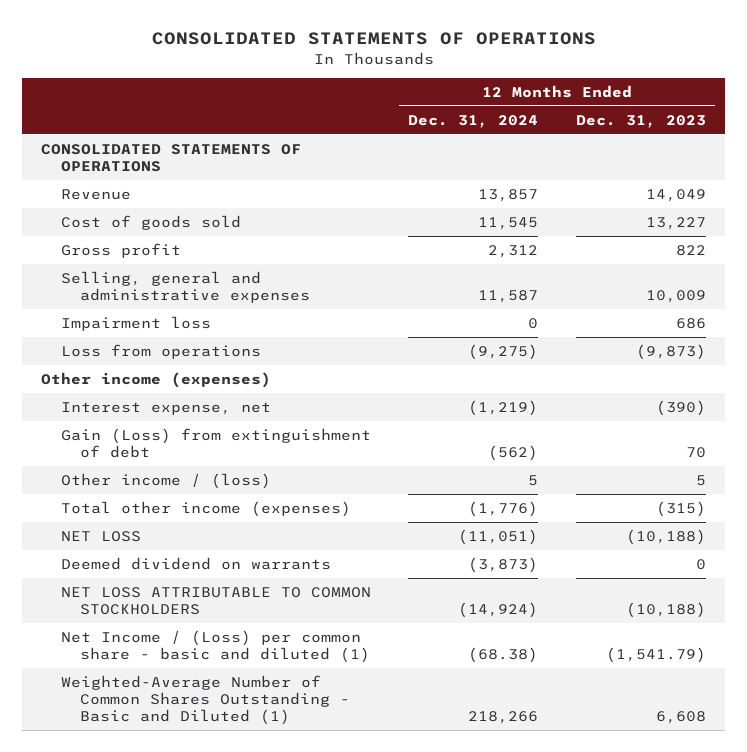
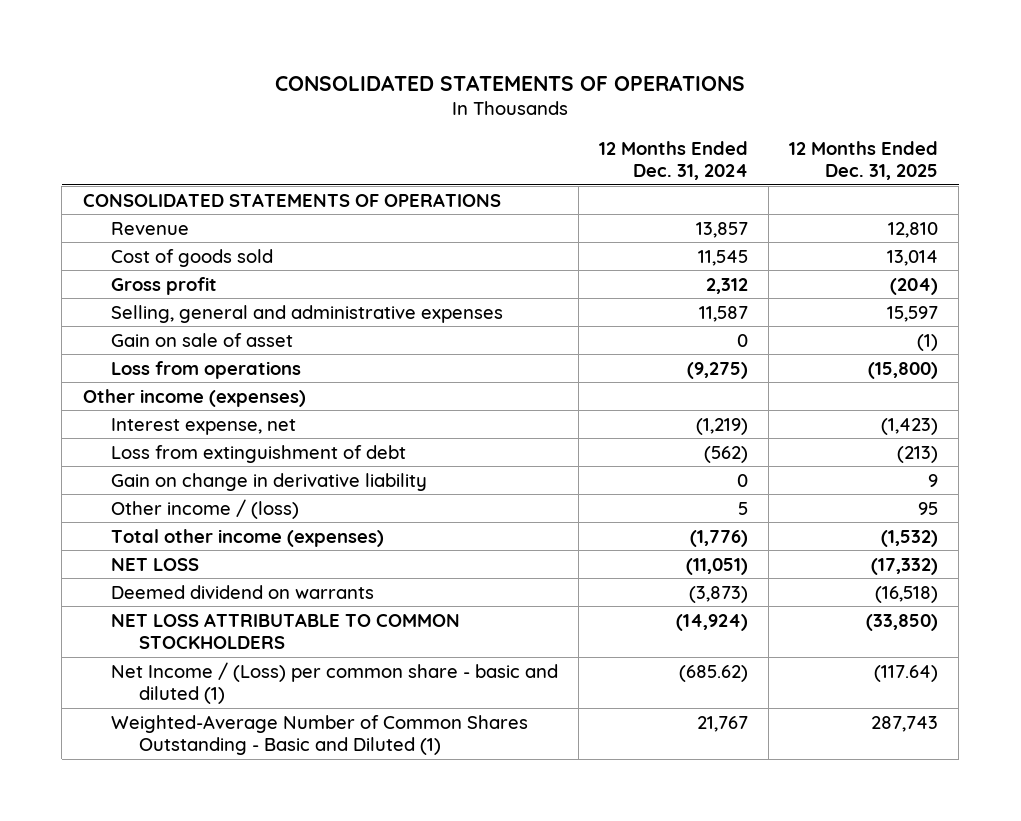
[576,114,707,128] Dec. 31, 2023 -> none
none -> [789,140,939,181] 12 Months Ended Dec. 31, 2025
[60,316,211,332] Impairment loss -> none
none -> [110,332,293,347] Gain on sale of asset
[60,428,371,458] Gain (Loss) from extinguishment of debt -> [110,444,406,463] Loss from extinguishment of debt
none -> [110,472,427,491] Gain on change in derivative liability
[468,646,539,663] (68.38) -> [679,664,749,682] (685.62)
[468,710,539,724] 218,266 -> [697,715,749,732] 21,767

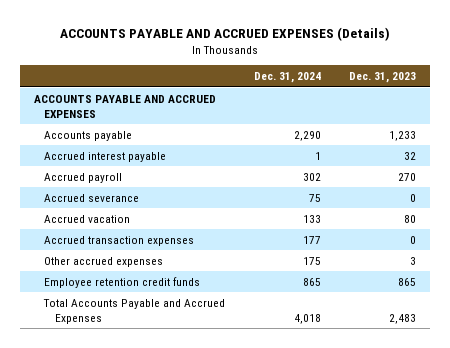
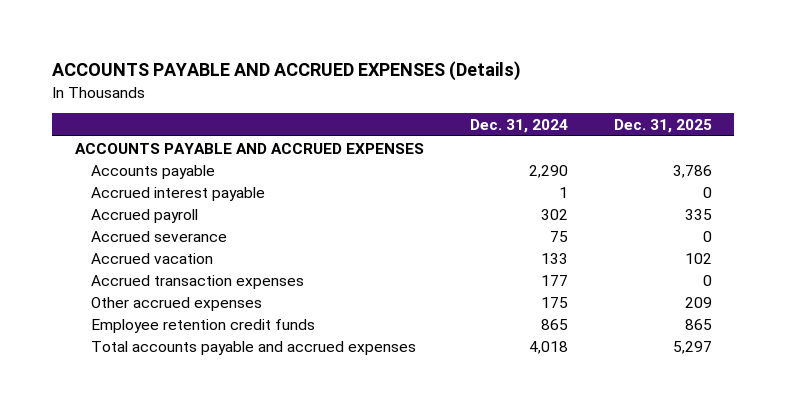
[348,72,416,84] Dec. 31, 2023 -> none
none -> [613,119,712,134] Dec. 31, 2025
[43,298,226,324] Total Accounts Payable and Accrued Expenses -> [90,340,416,355] Total accounts payable and accrued expenses

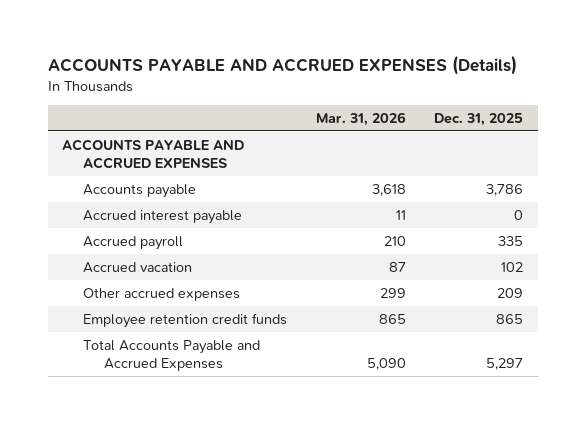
[469,119,568,134] Dec. 31, 2024 -> none
none -> [315,112,406,127] Mar. 31, 2026
[90,230,227,242] Accrued severance -> none
[90,274,304,289] Accrued transaction expenses -> none
[90,340,416,355] Total accounts payable and accrued expenses -> [83,339,261,371] Total Accounts Payable and Accrued Expenses

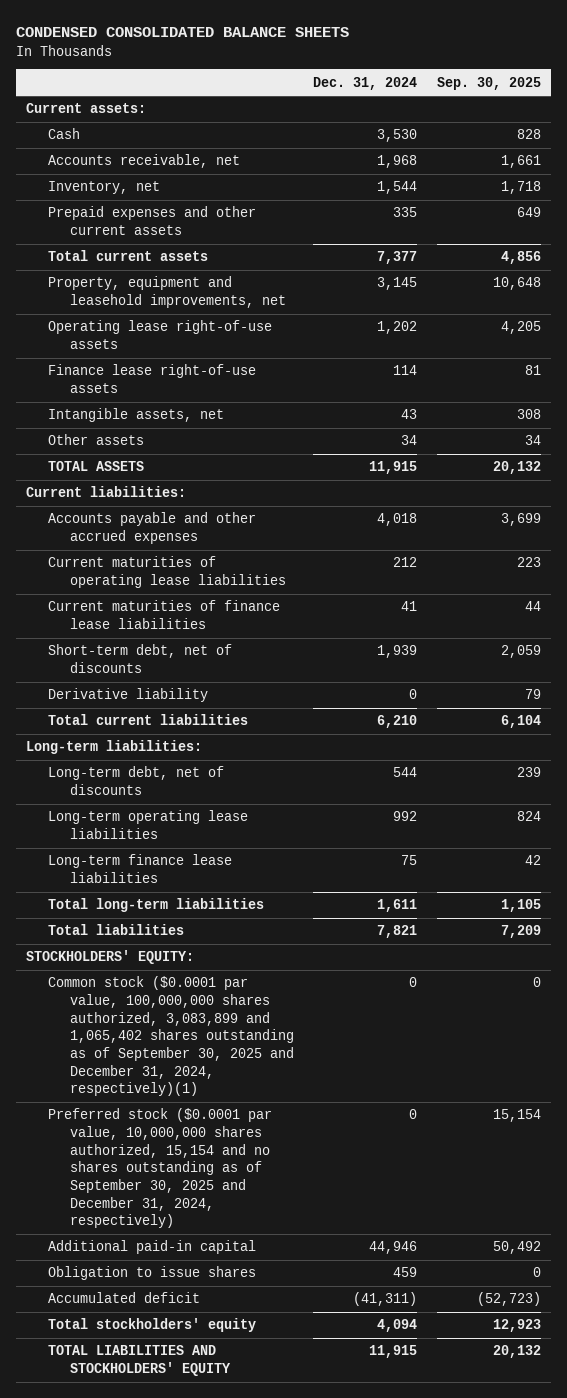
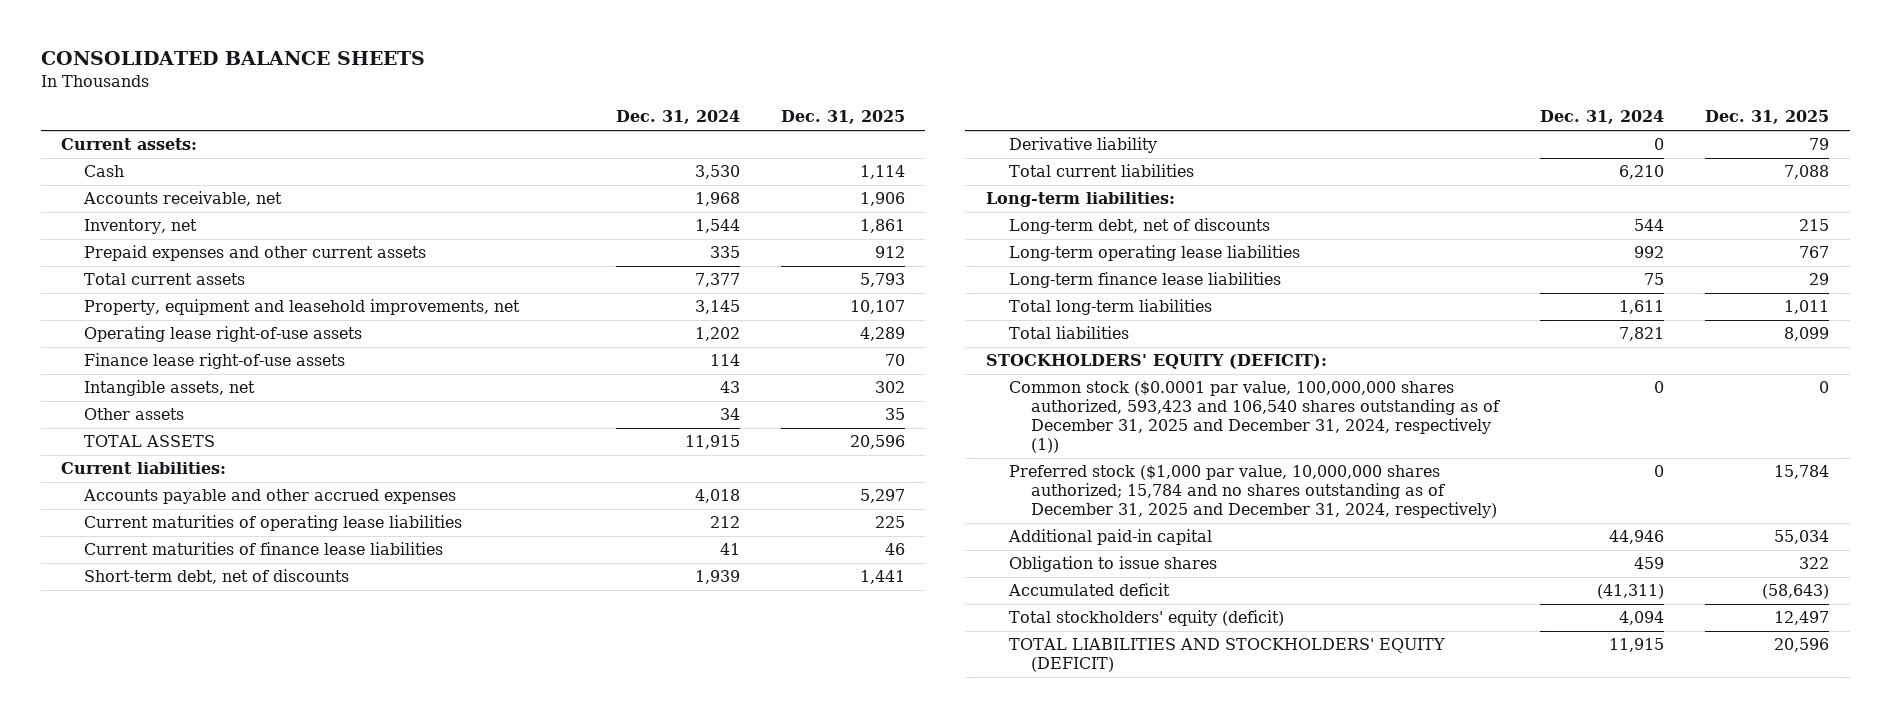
[16,27,350,38] CONDENSED CONSOLIDATED BALANCE SHEETS -> [40,51,425,66] CONSOLIDATED BALANCE SHEETS
[436,76,541,90] Sep. 30, 2025 -> none
none -> [780,110,905,125] Dec. 31, 2025
[25,950,194,965] STOCKHOLDERS' EQUITY: -> [985,354,1327,370] STOCKHOLDERS' EQUITY (DEFICIT):
[47,976,294,1097] Common stock ($0.0001 par value, 100,000,000 shares authorized, 3,083,899 and 1,065,402 shares outstanding as of September 30, 2025 and December 31, 2024, respectively)(1) -> [1008,381,1501,454] Common stock ($0.0001 par value, 100,000,000 shares authorized, 593,423 and 106,540 shares outstanding as of December 31, 2025 and December 31, 2024, respectively (1))
[47,1108,272,1229] Preferred stock ($0.0001 par value, 10,000,000 shares authorized, 15,154 and no shares outstanding as of September 30, 2025 and December 31, 2024, respectively) -> [1008,465,1498,519] Preferred stock ($1,000 par value, 10,000,000 shares authorized; 15,784 and no shares outstanding as of December 31, 2025 and December 31, 2024, respectively)
[47,1318,256,1333] Total stockholders' equity -> [1008,610,1284,627] Total stockholders' equity (deficit)
[47,1345,231,1377] TOTAL LIABILITIES AND STOCKHOLDERS' EQUITY -> [1008,638,1445,673] TOTAL LIABILITIES AND STOCKHOLDERS' EQUITY (DEFICIT)

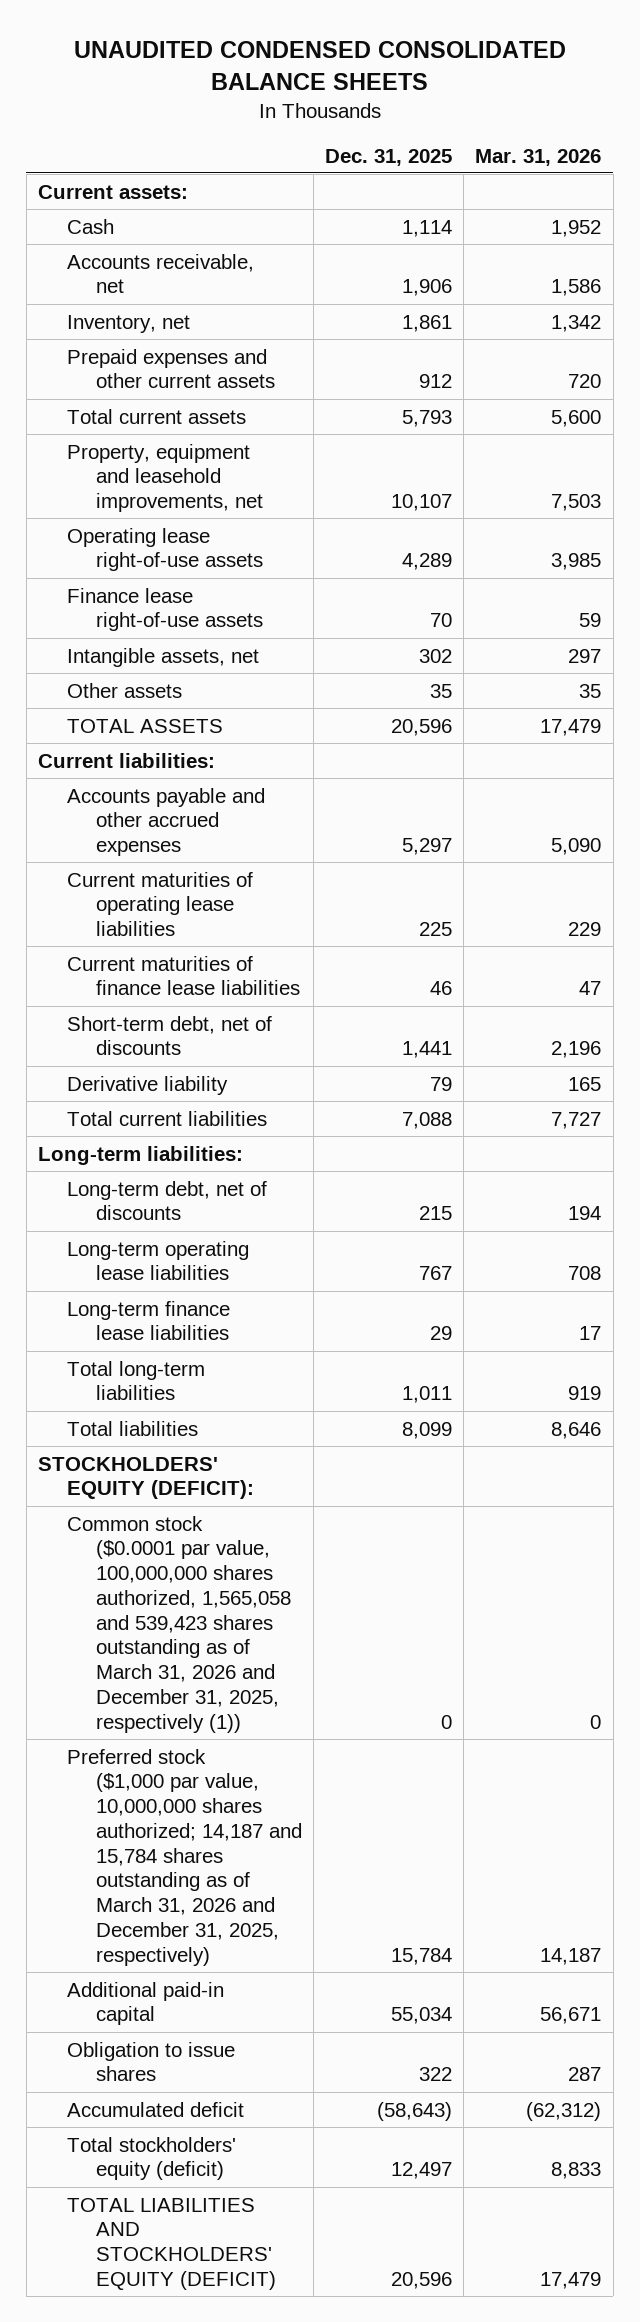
[40,51,425,66] CONSOLIDATED BALANCE SHEETS -> [73,41,566,90] UNAUDITED CONDENSED CONSOLIDATED BALANCE SHEETS
[615,110,740,125] Dec. 31, 2024 -> none
none -> [475,148,602,166] Mar. 31, 2026
[1008,381,1501,454] Common stock ($0.0001 par value, 100,000,000 shares authorized, 593,423 and 106,540 shares outstanding as of December 31, 2025 and December 31, 2024, respectively (1)) -> [67,1515,292,1733] Common stock ($0.0001 par value, 100,000,000 shares authorized, 1,565,058 and 539,423 shares outstanding as of March 31, 2026 and December 31, 2025, respectively (1))
[1008,465,1498,519] Preferred stock ($1,000 par value, 10,000,000 shares authorized; 15,784 and no shares outstanding as of December 31, 2025 and December 31, 2024, respectively) -> [67,1748,303,1966] Preferred stock ($1,000 par value, 10,000,000 shares authorized; 14,187 and 15,784 shares outstanding as of March 31, 2026 and December 31, 2025, respectively)

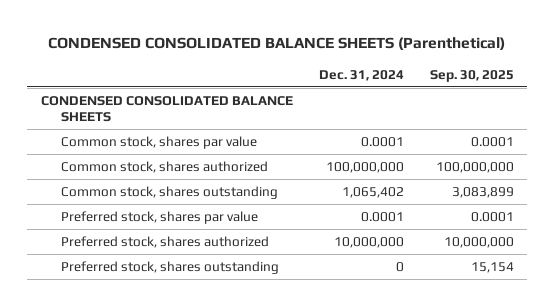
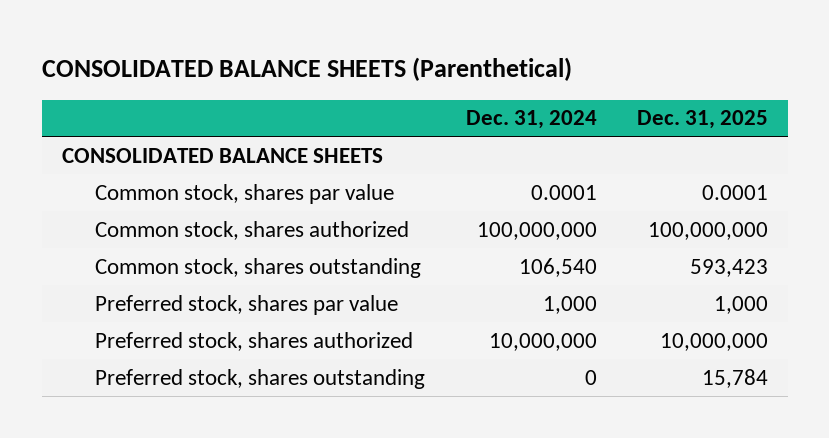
[48,37,506,51] CONDENSED CONSOLIDATED BALANCE SHEETS (Parenthetical) -> [41,56,572,81] CONSOLIDATED BALANCE SHEETS (Parenthetical)
[430,69,515,82] Sep. 30, 2025 -> none
none -> [636,110,768,130] Dec. 31, 2025
[40,95,293,123] CONDENSED CONSOLIDATED BALANCE SHEETS -> [61,147,383,163] CONSOLIDATED BALANCE SHEETS
[341,186,404,198] 1,065,402 -> [518,257,597,277] 106,540
[360,211,404,222] 0.0001 -> [542,295,597,314] 1,000

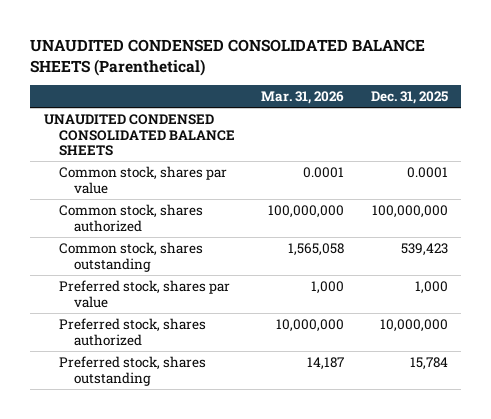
[41,56,572,81] CONSOLIDATED BALANCE SHEETS (Parenthetical) -> [30,39,426,76] UNAUDITED CONDENSED CONSOLIDATED BALANCE SHEETS (Parenthetical)
[465,110,597,130] Dec. 31, 2024 -> none
none -> [261,91,345,105] Mar. 31, 2026
[61,147,383,163] CONSOLIDATED BALANCE SHEETS -> [43,113,235,157] UNAUDITED CONDENSED CONSOLIDATED BALANCE SHEETS
[689,258,768,277] 593,423 -> [400,242,448,256] 539,423

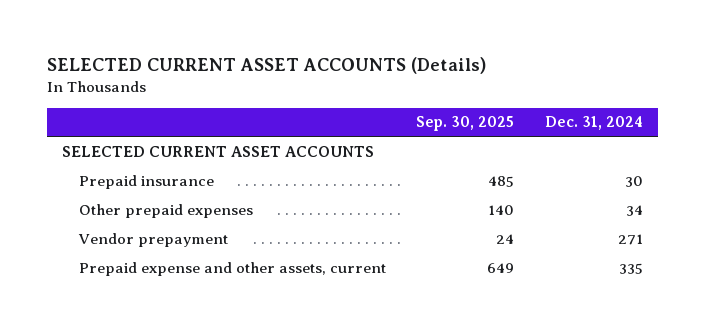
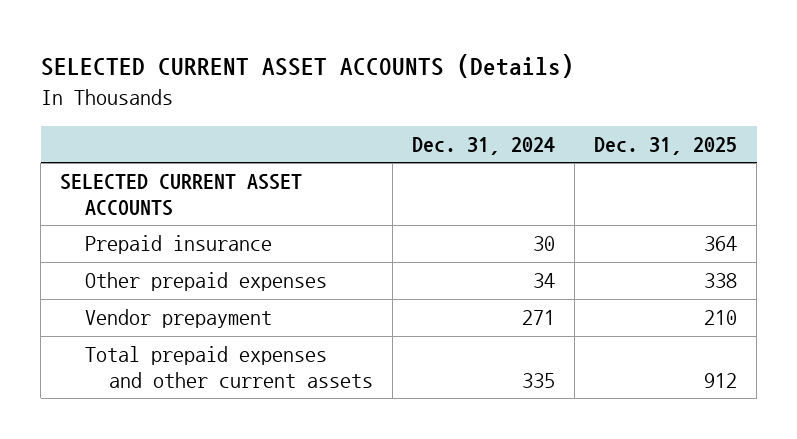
[416,116,515,132] Sep. 30, 2025 -> none
none -> [594,137,738,156] Dec. 31, 2025
[79,261,387,276] Prepaid expense and other assets, current -> [84,346,374,388] Total prepaid expenses and other current assets

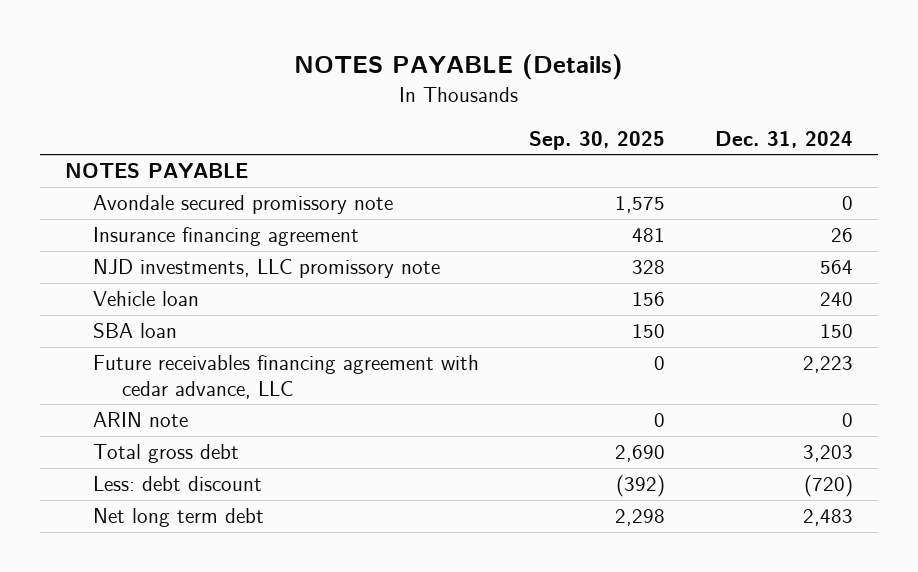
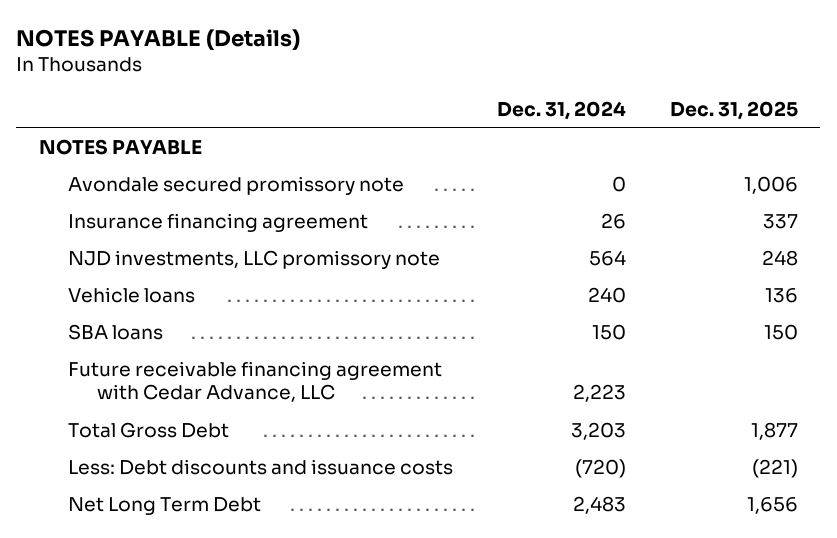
[529,130,666,150] Sep. 30, 2025 -> none
none -> [670,100,799,120] Dec. 31, 2025
[93,412,189,428] ARIN note -> none
[93,291,200,307] Vehicle loan -> [67,286,195,303] Vehicle loans
[93,323,178,339] SBA loan -> [67,323,163,340] SBA loans
[93,355,480,399] Future receivables financing agreement with cedar advance, LLC -> [67,360,442,403] Future receivable financing agreement with Cedar Advance, LLC
[93,444,240,464] Total gross debt -> [67,421,229,438] Total Gross Debt
[93,476,263,492] Less: debt discount -> [67,458,453,475] Less: Debt discounts and issuance costs
[93,508,265,528] Net long term debt -> [67,496,261,515] Net Long Term Debt

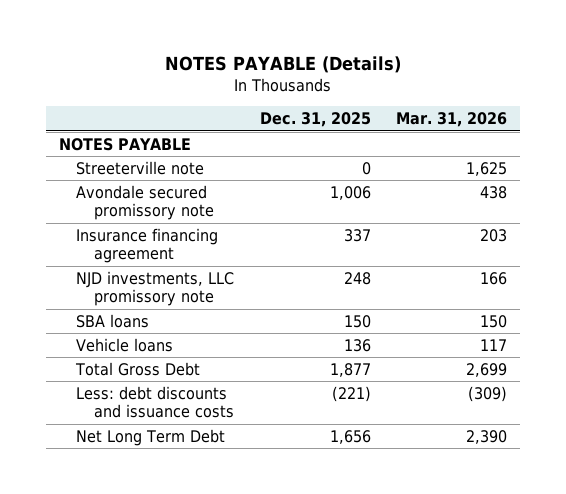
[496,100,626,120] Dec. 31, 2024 -> none
none -> [396,112,508,128] Mar. 31, 2026
none -> [76,160,205,175] Streeterville note
[67,360,442,403] Future receivable financing agreement with Cedar Advance, LLC -> none
[67,286,195,303] Vehicle loans -> [76,337,174,352] Vehicle loans
[67,458,453,475] Less: Debt discounts and issuance costs -> [76,385,234,419] Less: debt discounts and issuance costs

